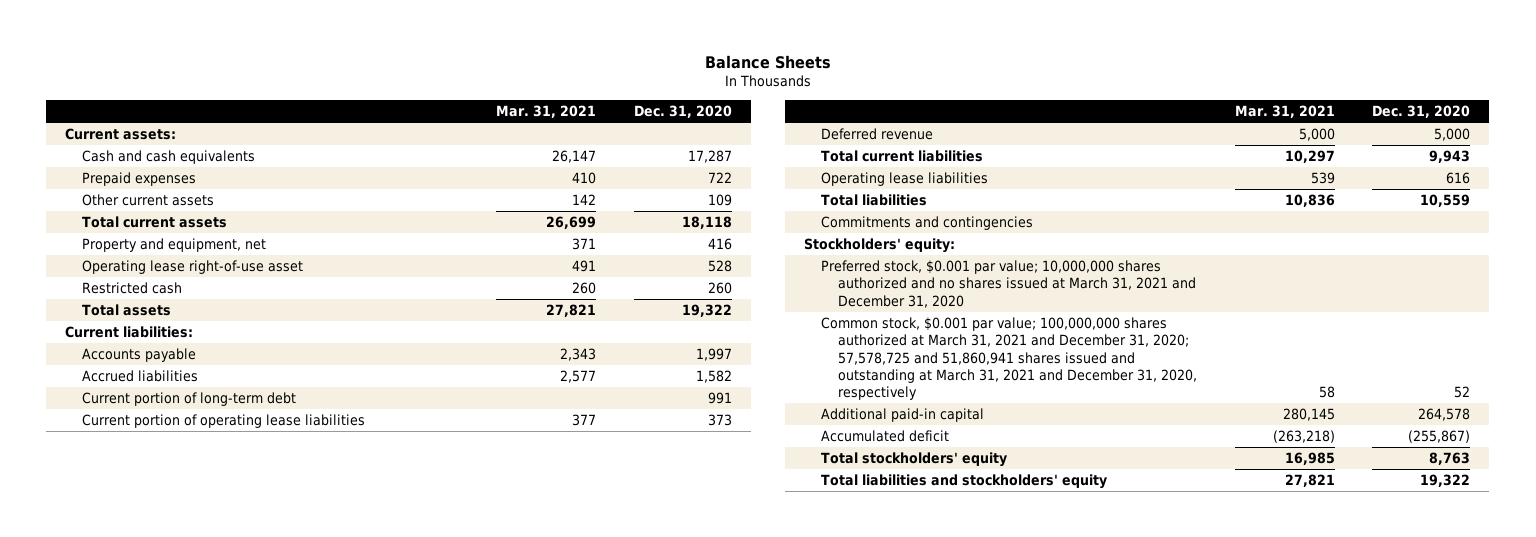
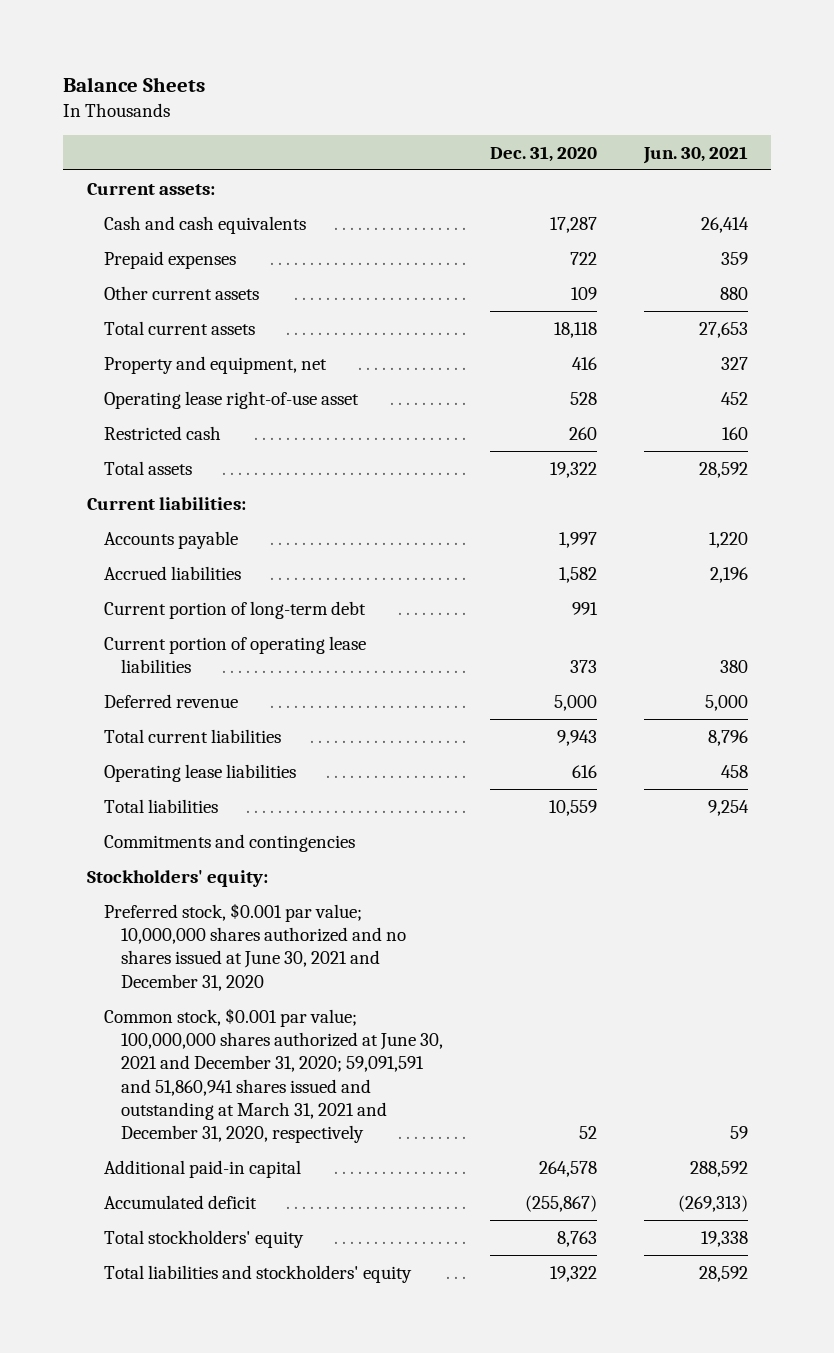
[496,104,597,118] Mar. 31, 2021 -> none
none -> [642,145,748,164] Jun. 30, 2021
[820,260,1196,308] Preferred stock, $0.001 par value; 10,000,000 shares authorized and no shares issued at March 31, 2021 and December 31, 2020 -> [103,902,406,991] Preferred stock, $0.001 par value; 10,000,000 shares authorized and no shares issued at June 30, 2021 and December 31, 2020
[820,317,1197,400] Common stock, $0.001 par value; 100,000,000 shares authorized at March 31, 2021 and December 31, 2020; 57,578,725 and 51,860,941 shares issued and outstanding at March 31, 2021 and December 31, 2020, respectively -> [103,1007,443,1144] Common stock, $0.001 par value; 100,000,000 shares authorized at June 30, 2021 and December 31, 2020; 59,091,591 and 51,860,941 shares issued and outstanding at March 31, 2021 and December 31, 2020, respectively

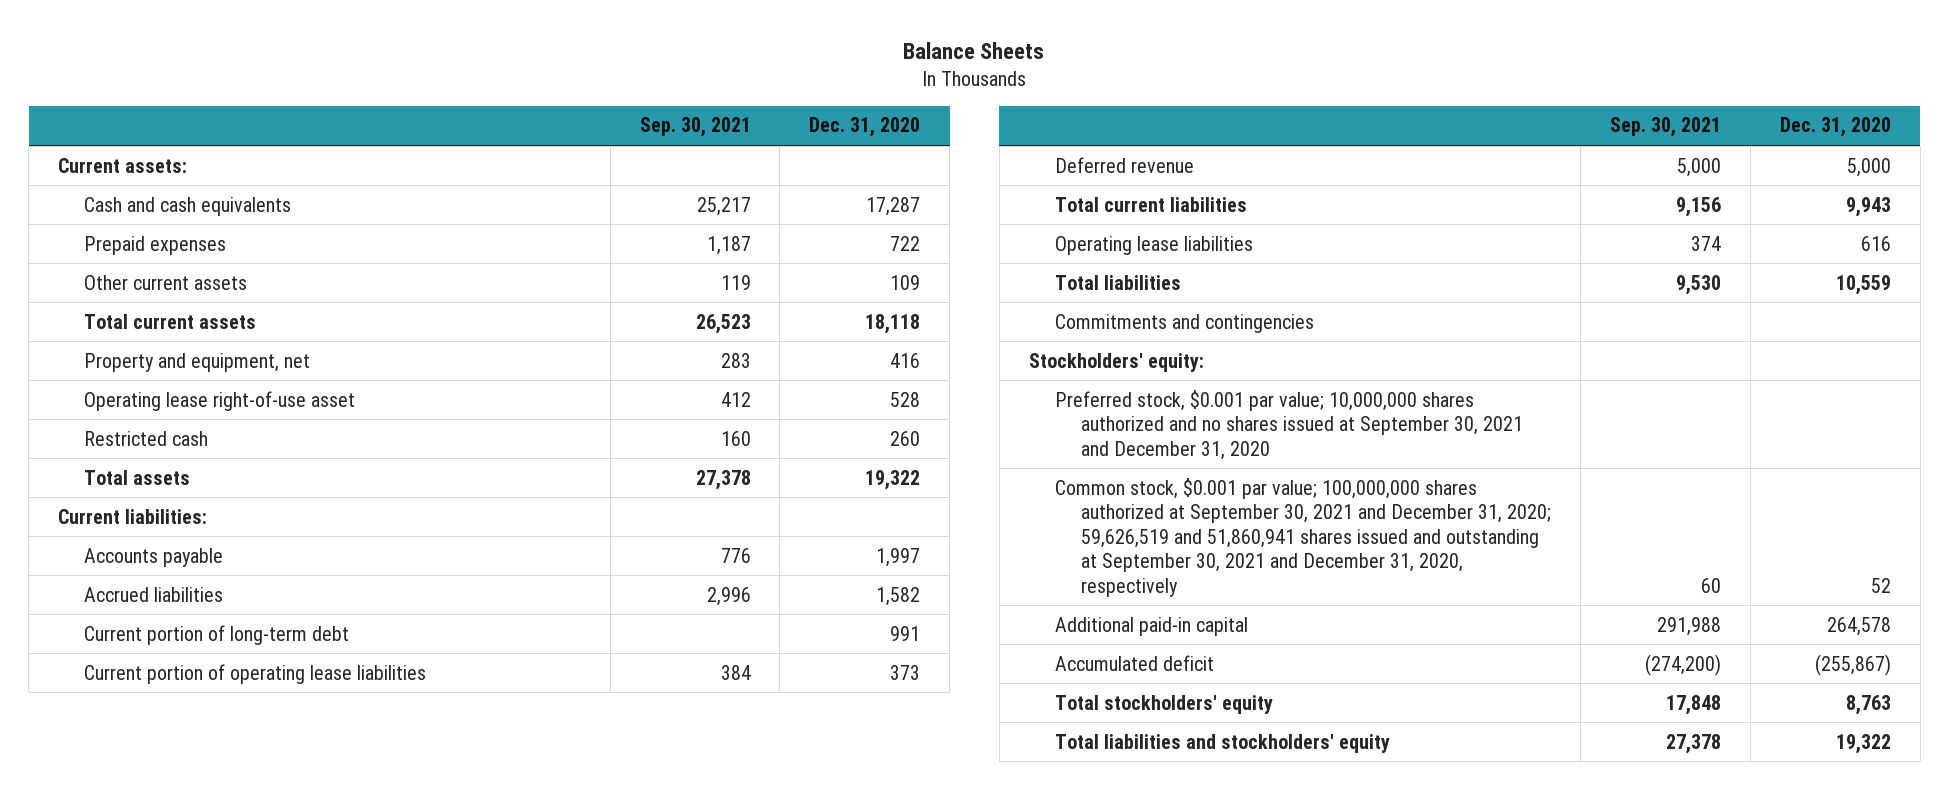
[642,145,748,164] Jun. 30, 2021 -> none
none -> [639,117,751,138] Sep. 30, 2021
[103,902,406,991] Preferred stock, $0.001 par value; 10,000,000 shares authorized and no shares issued at June 30, 2021 and December 31, 2020 -> [1055,389,1524,460] Preferred stock, $0.001 par value; 10,000,000 shares authorized and no shares issued at September 30, 2021 and December 31, 2020
[103,1007,443,1144] Common stock, $0.001 par value; 100,000,000 shares authorized at June 30, 2021 and December 31, 2020; 59,091,591 and 51,860,941 shares issued and outstanding at March 31, 2021 and December 31, 2020, respectively -> [1055,477,1552,597] Common stock, $0.001 par value; 100,000,000 shares authorized at September 30, 2021 and December 31, 2020; 59,626,519 and 51,860,941 shares issued and outstanding at September 30, 2021 and December 31, 2020, respectively

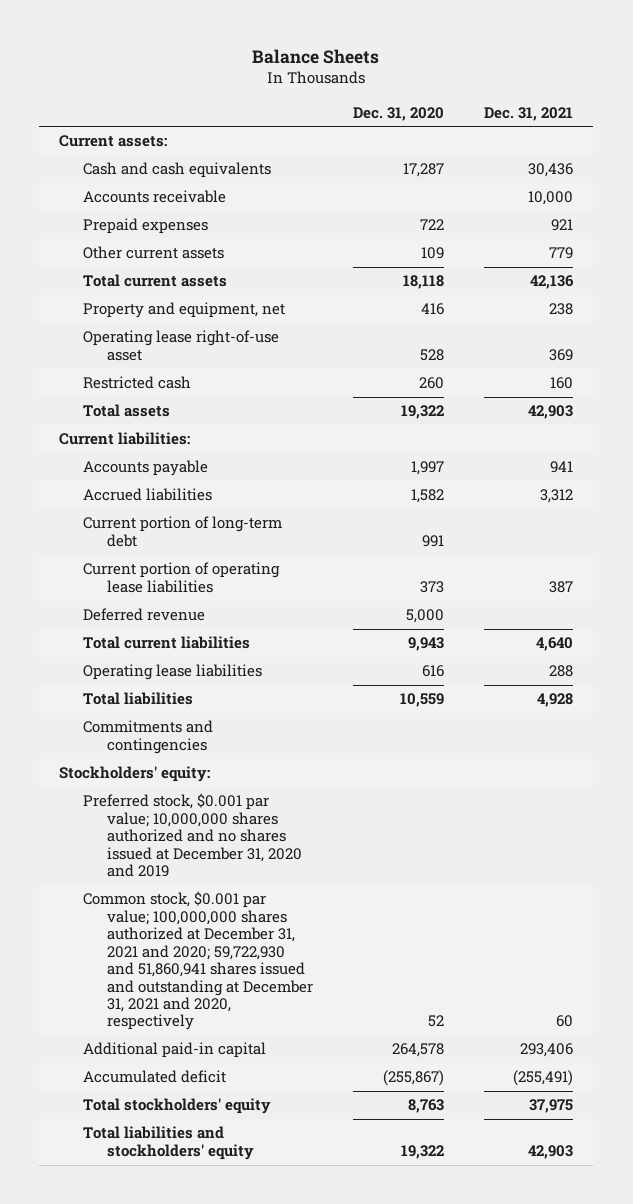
[639,117,751,138] Sep. 30, 2021 -> none
none -> [484,106,574,121] Dec. 31, 2021
none -> [83,190,227,204] Accounts receivable
[1055,389,1524,460] Preferred stock, $0.001 par value; 10,000,000 shares authorized and no shares issued at September 30, 2021 and December 31, 2020 -> [83,793,303,878] Preferred stock, $0.001 par value; 10,000,000 shares authorized and no shares issued at December 31, 2020 and 2019
[1055,477,1552,597] Common stock, $0.001 par value; 100,000,000 shares authorized at September 30, 2021 and December 31, 2020; 59,626,519 and 51,860,941 shares issued and outstanding at September 30, 2021 and December 31, 2020, respectively -> [83,891,314,1031] Common stock, $0.001 par value; 100,000,000 shares authorized at December 31, 2021 and 2020; 59,722,930 and 51,860,941 shares issued and outstanding at December 31, 2021 and 2020, respectively

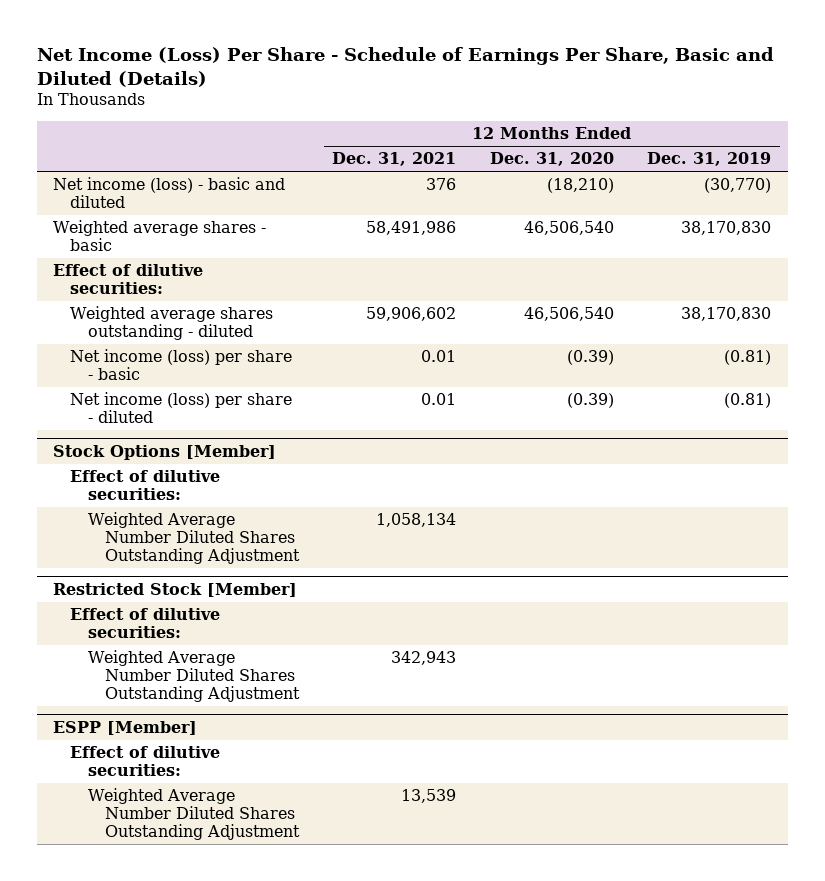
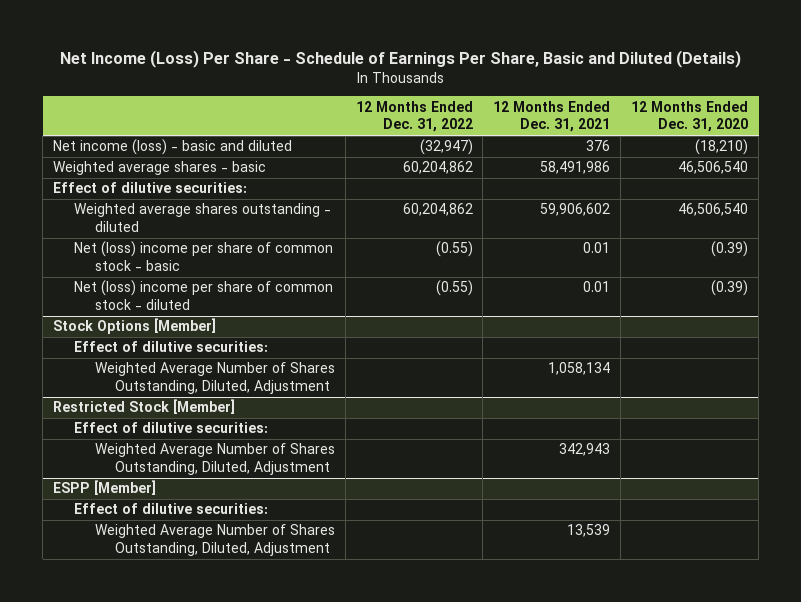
[647,152,772,167] Dec. 31, 2019 -> none
none -> [355,100,473,133] 12 Months Ended Dec. 31, 2022
[70,349,293,381] Net income (loss) per share - basic -> [73,241,333,271] Net (loss) income per share of common stock - basic
[70,392,293,424] Net income (loss) per share - diluted -> [73,280,333,310] Net (loss) income per share of common stock - diluted
[87,512,300,564] Weighted Average Number Diluted Shares Outstanding Adjustment -> [94,362,335,394] Weighted Average Number of Shares Outstanding, Diluted, Adjustment
[87,650,300,702] Weighted Average Number Diluted Shares Outstanding Adjustment -> [94,443,335,475] Weighted Average Number of Shares Outstanding, Diluted, Adjustment
[87,788,300,840] Weighted Average Number Diluted Shares Outstanding Adjustment -> [94,524,335,556] Weighted Average Number of Shares Outstanding, Diluted, Adjustment

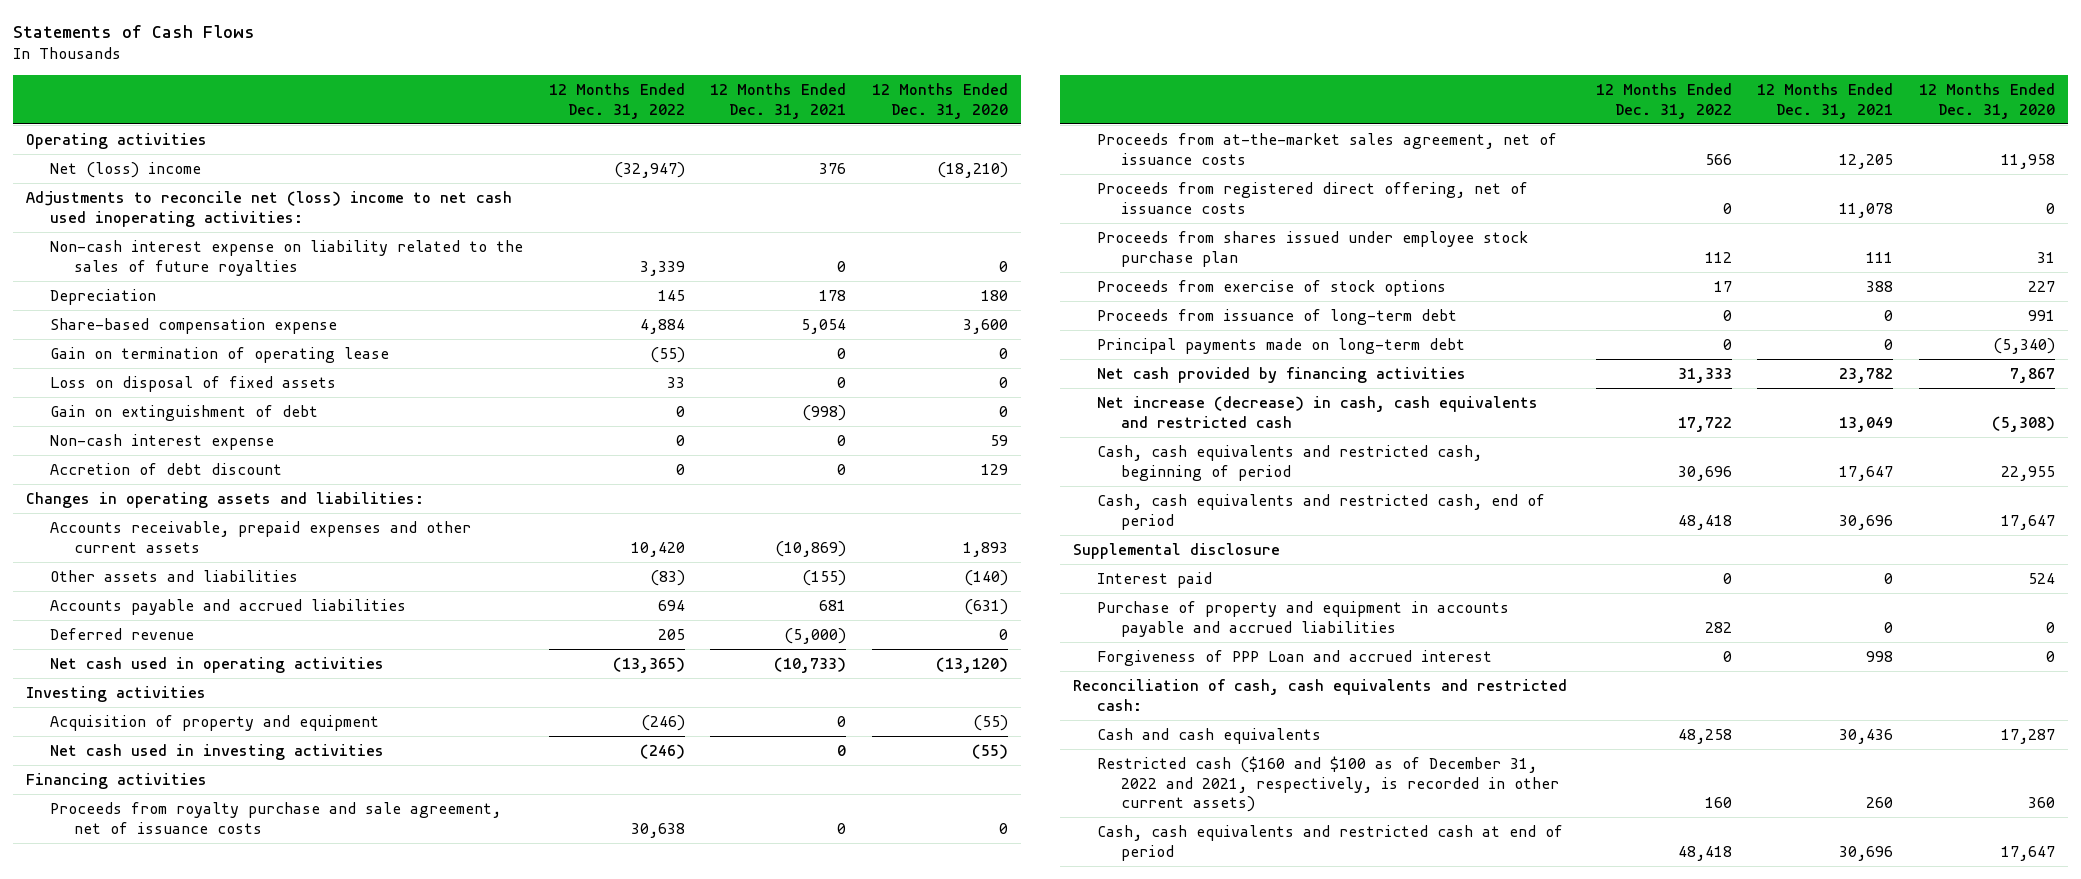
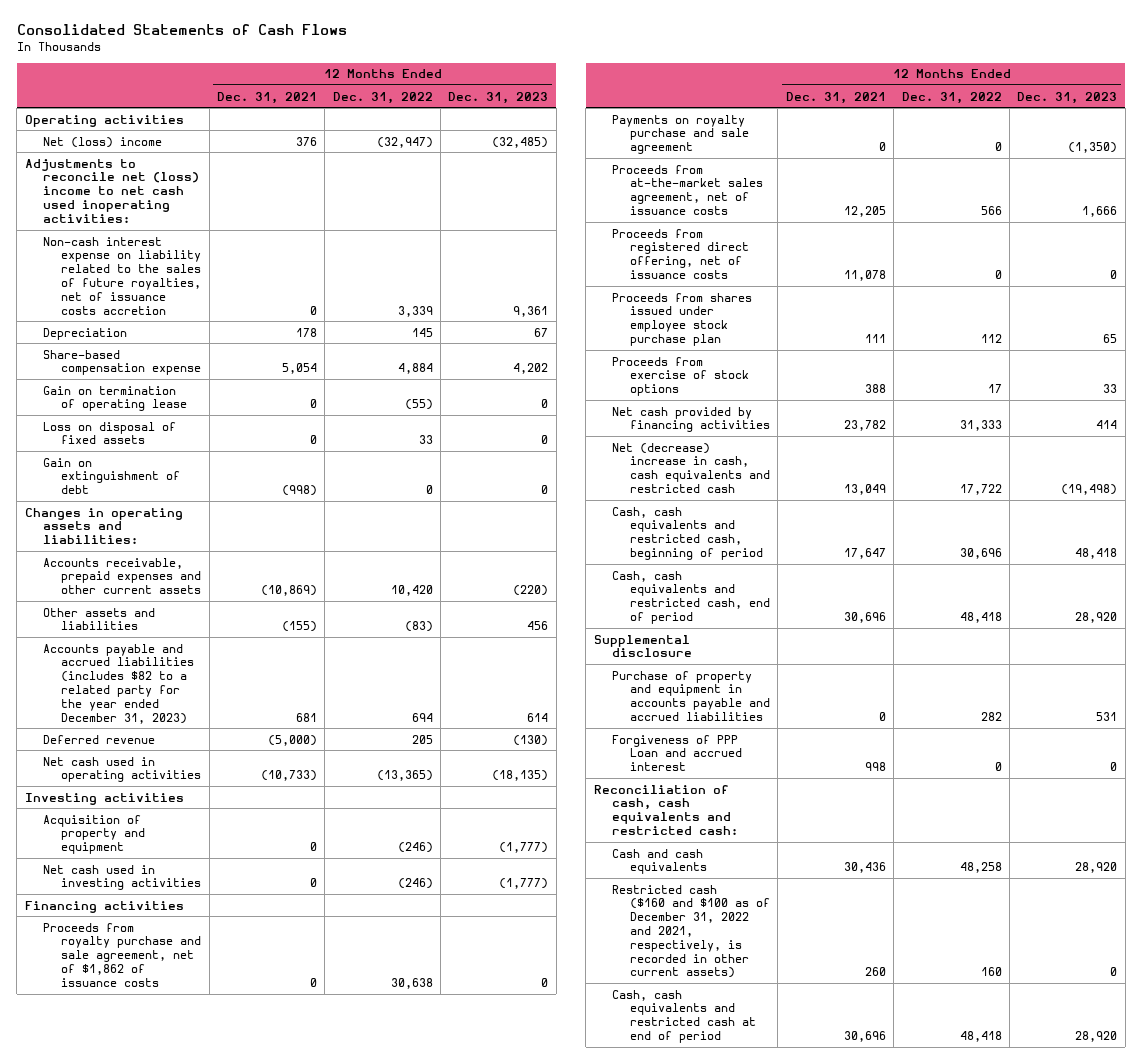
[13,24,256,38] Statements of Cash Flows -> [16,24,347,36] Consolidated Statements of Cash Flows
[871,82,1008,119] 12 Months Ended Dec. 31, 2020 -> none
none -> [448,91,549,104] Dec. 31, 2023
[50,239,524,276] Non-cash interest expense on liability related to the sales of future royalties -> [42,236,202,315] Non-cash interest expense on liability related to the sales of future royalties, net of issuance costs accretion
[50,433,275,450] Non-cash interest expense -> none
[50,462,283,475] Accretion of debt discount -> none
[50,598,407,615] Accounts payable and accrued liabilities -> [42,643,195,724] Accounts payable and accrued liabilities (includes $82 to a related party for the year ended December 31, 2023)
[50,801,502,834] Proceeds from royalty purchase and sale agreement, net of issuance costs -> [42,922,202,987] Proceeds from royalty purchase and sale agreement, net of $1,862 of issuance costs
none -> [611,114,750,155] Payments on royalty purchase and sale agreement
[1097,308,1458,325] Proceeds from issuance of long-term debt -> none
[1097,337,1466,354] Principal payments made on long-term debt -> none
[1097,395,1539,428] Net increase (decrease) in cash, cash equivalents and restricted cash -> [611,442,771,494] Net (decrease) increase in cash, cash equivalents and restricted cash
[1097,571,1213,588] Interest paid -> none

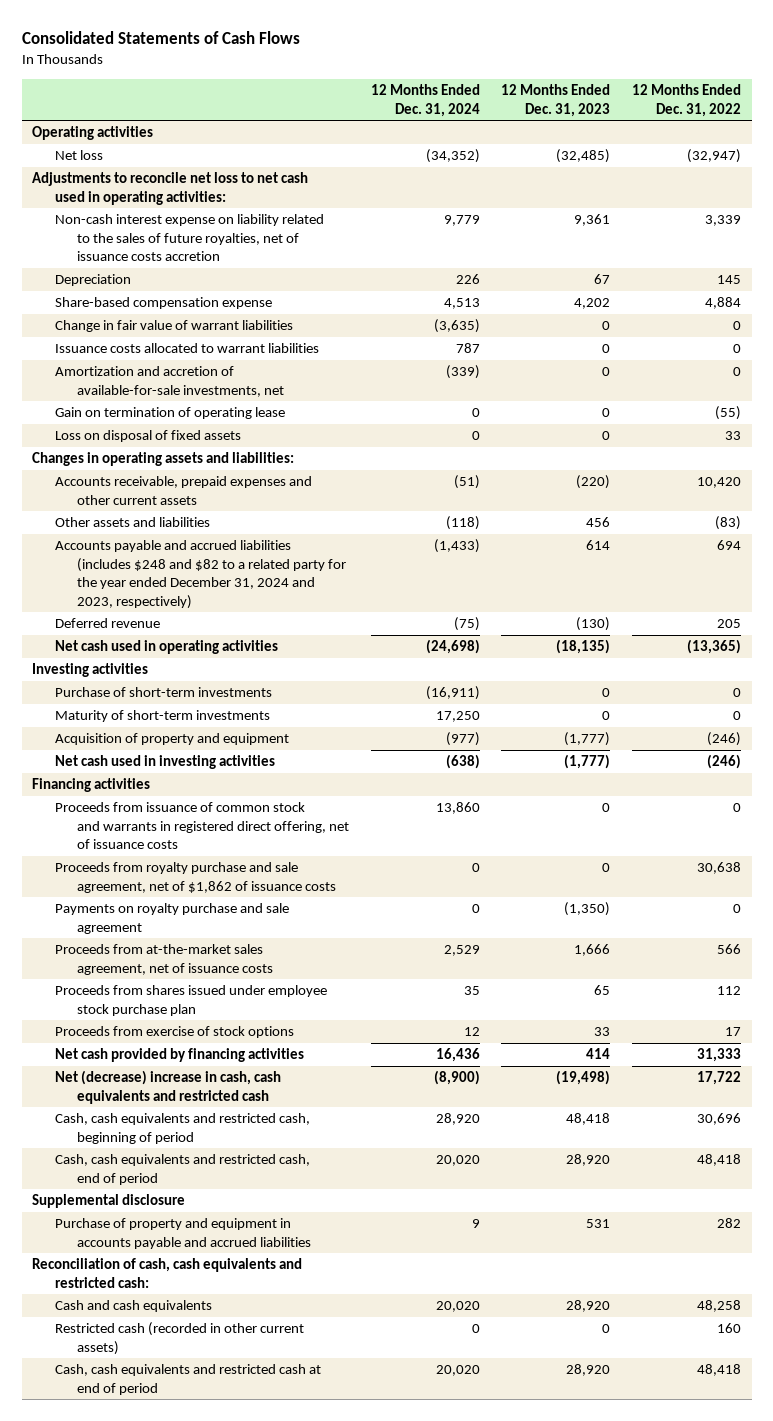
[216,91,317,104] Dec. 31, 2021 -> none
none -> [370,84,480,117] 12 Months Ended Dec. 31, 2024
[42,136,162,148] Net (loss) income -> [54,150,103,161] Net loss
[24,158,199,223] Adjustments to reconcile net (loss) income to net cash used inoperating activities: -> [32,172,309,205] Adjustments to reconcile net loss to net cash used in operating activities:
none -> [54,320,293,333] Change in fair value of warrant liabilities
none -> [54,343,319,354] Issuance costs allocated to warrant liabilities
none -> [54,366,285,397] Amortization and accretion of available-for-sale investments, net
[42,457,181,495] Gain on extinguishment of debt -> none
[42,643,195,724] Accounts payable and accrued liabilities (includes $82 to a related party for the year ended December 31, 2023) -> [54,540,347,609] Accounts payable and accrued liabilities (includes $248 and $82 to a related party for the year ended December 31, 2024 and 2023, respectively)
none -> [54,687,272,698] Purchase of short-term investments
none -> [54,710,270,723] Maturity of short-term investments
none -> [54,802,350,850] Proceeds from issuance of common stock and warrants in registered direct offering, net of issuance costs
[611,228,750,280] Proceeds from registered direct offering, net of issuance costs -> none
[611,734,743,772] Forgiveness of PPP Loan and accrued interest -> none
[611,884,771,979] Restricted cash ($160 and $100 as of December 31, 2022 and 2021, respectively, is recorded in other current assets) -> [54,1322,304,1355] Restricted cash (recorded in other current assets)

